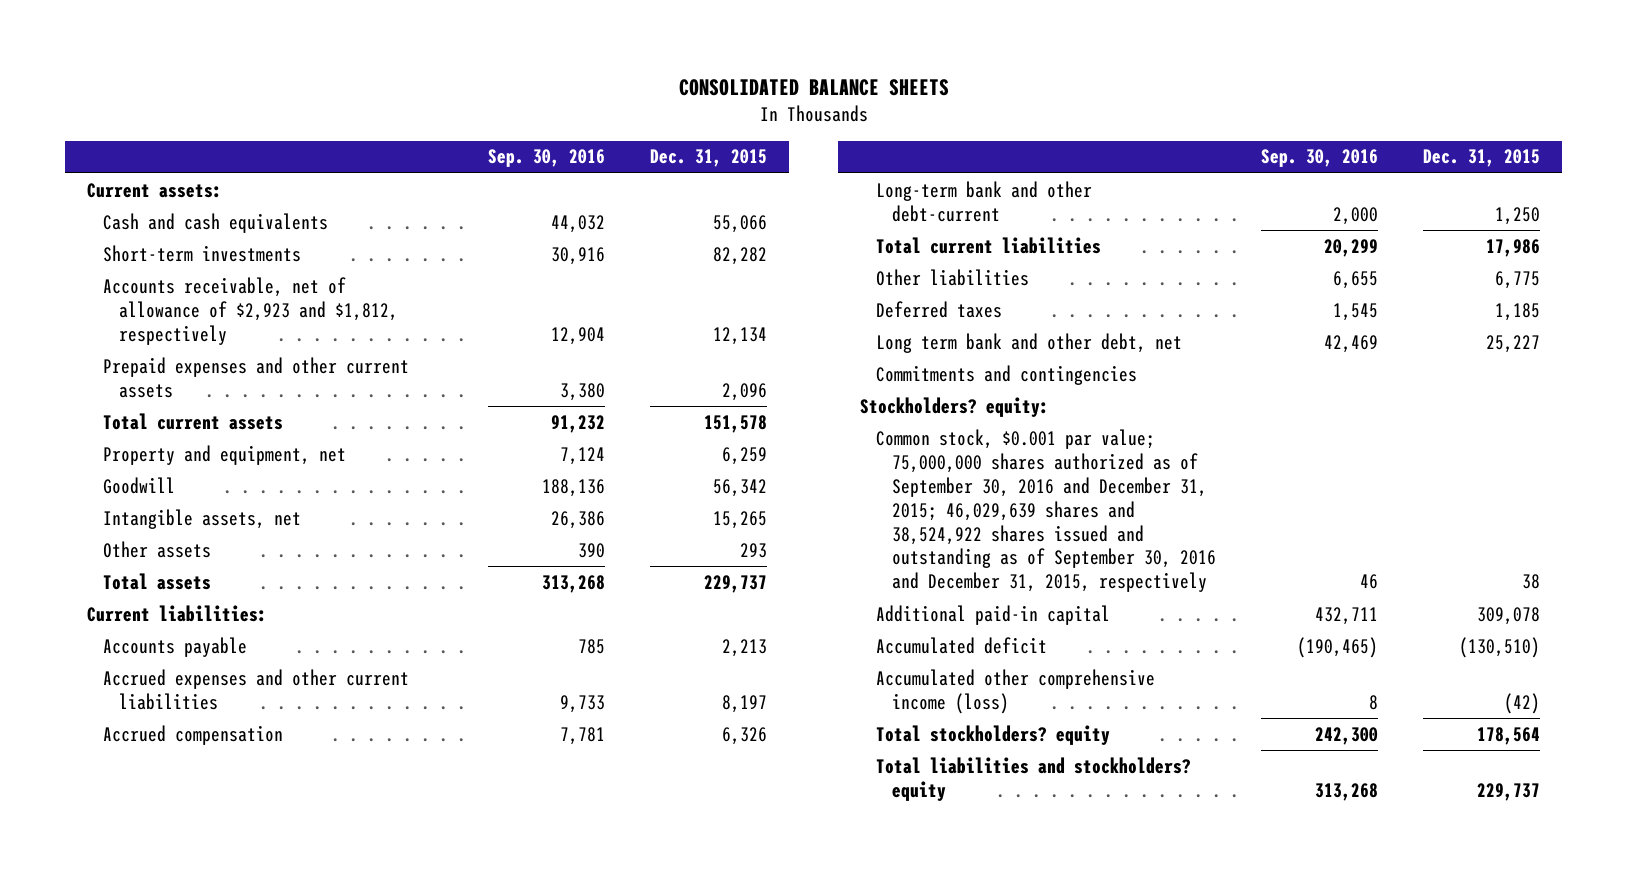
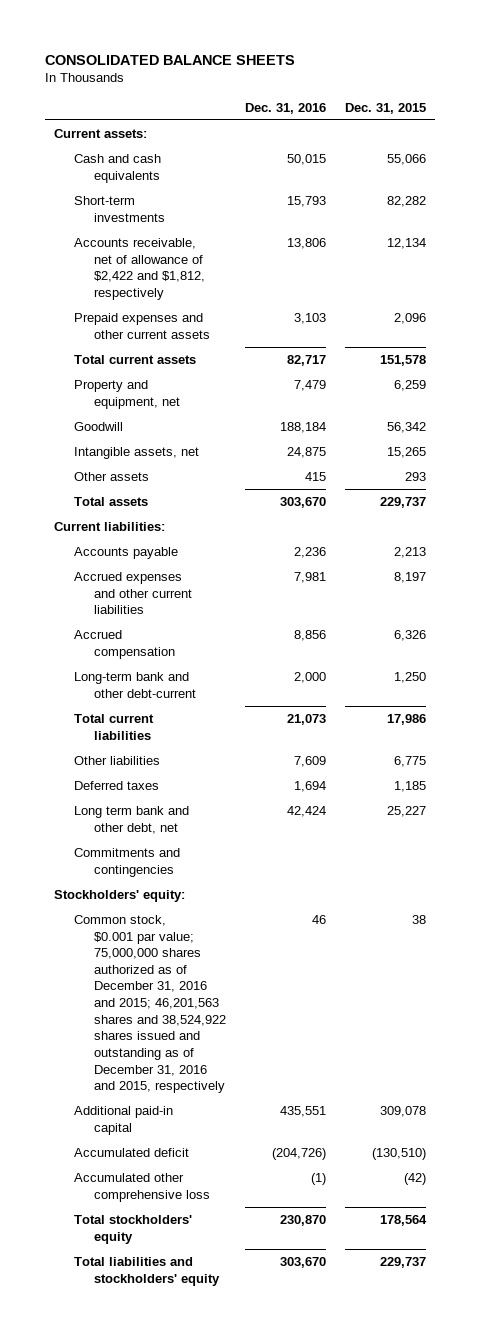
[488,149,606,168] Sep. 30, 2016 -> none
none -> [244,102,326,114] Dec. 31, 2016
[103,276,399,345] Accounts receivable, net of allowance of $2,923 and $1,812, respectively -> [74,237,205,300] Accounts receivable, net of allowance of $2,422 and $1,812, respectively
[860,396,1050,417] Stockholders? equity: -> [54,889,186,902] Stockholders' equity:
[876,428,1217,593] Common stock, $0.001 par value; 75,000,000 shares authorized as of September 30, 2016 and December 31, 2015; 46,029,639 shares and 38,524,922 shares issued and outstanding as of September 30, 2016 and December 31, 2015, respectively -> [74,914,226,1094] Common stock, $0.001 par value; 75,000,000 shares authorized as of December 31, 2016 and 2015; 46,201,563 shares and 38,524,922 shares issued and outstanding as of December 31, 2016 and 2015, respectively
[876,668,1156,714] Accumulated other comprehensive income (loss) -> [74,1172,210,1202] Accumulated other comprehensive loss
[876,724,1111,745] Total stockholders? equity -> [74,1214,193,1244] Total stockholders' equity
[876,756,1192,801] Total liabilities and stockholders? equity -> [74,1256,220,1286] Total liabilities and stockholders' equity

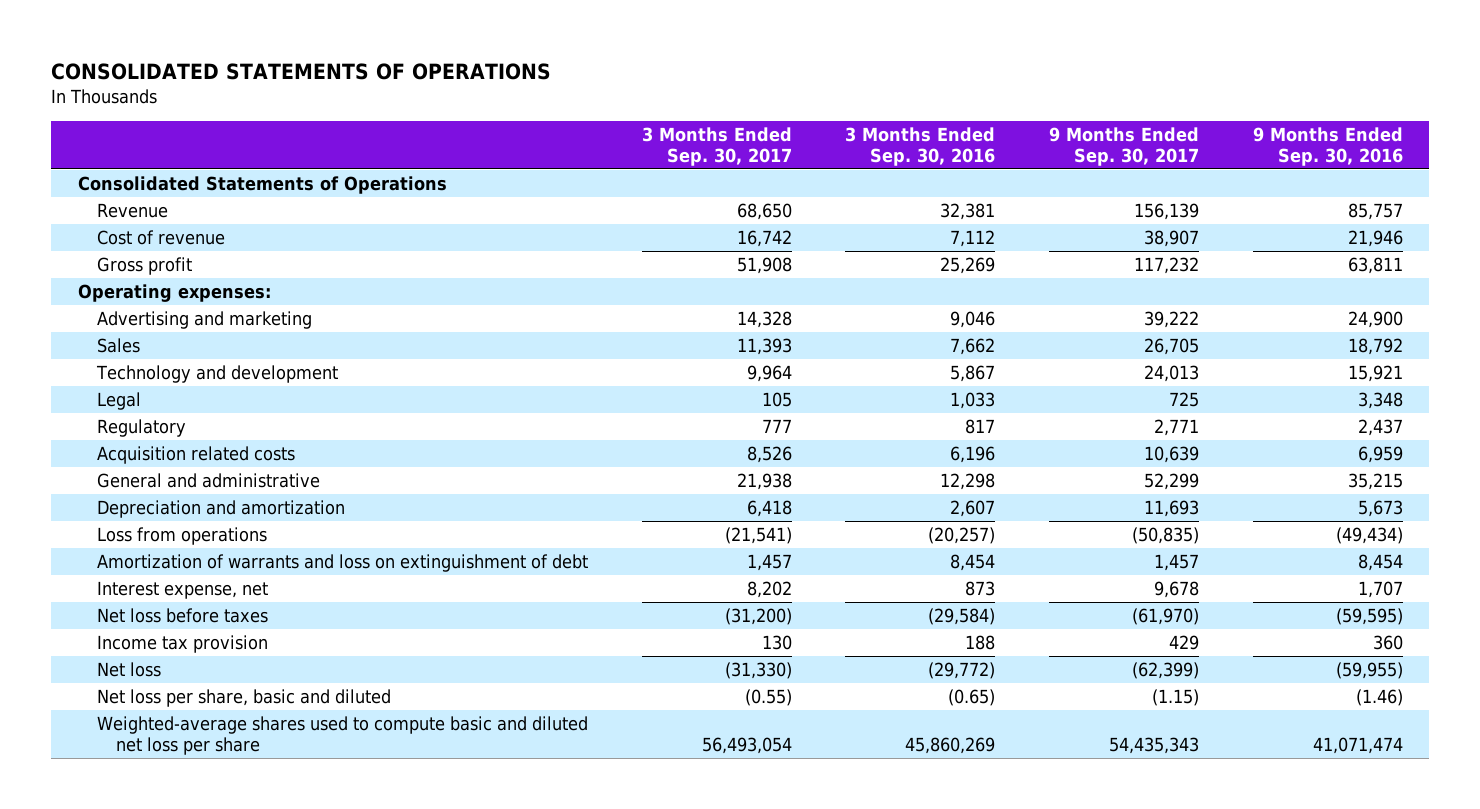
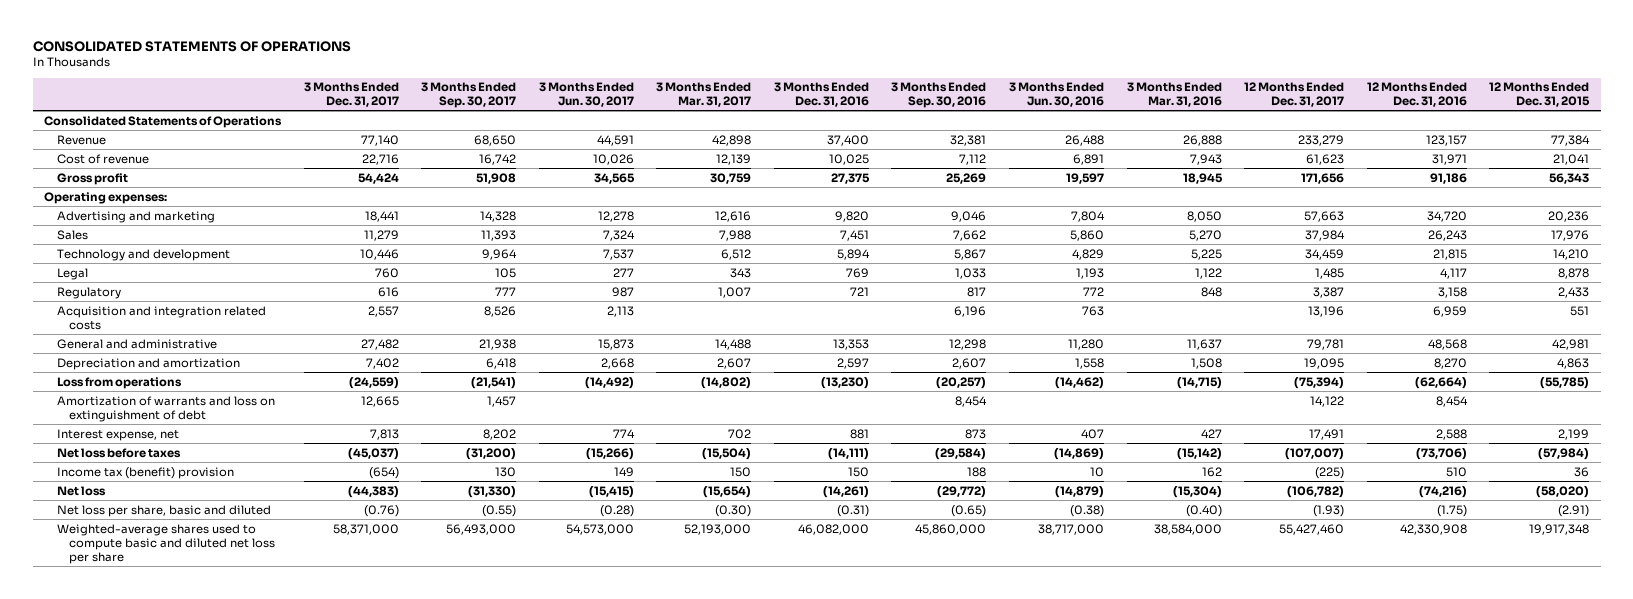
[1048,127,1199,166] 9 Months Ended Sep. 30, 2017 -> none
[1252,127,1403,166] 9 Months Ended Sep. 30, 2016 -> none
none -> [303,82,399,108] 3 Months Ended Dec. 31, 2017
none -> [538,82,634,108] 3 Months Ended Jun. 30, 2017
none -> [656,82,752,108] 3 Months Ended Mar. 31, 2017
none -> [773,82,869,108] 3 Months Ended Dec. 31, 2016
none -> [1009,82,1105,108] 3 Months Ended Jun. 30, 2016
none -> [1126,82,1222,108] 3 Months Ended Mar. 31, 2016
none -> [1244,82,1345,108] 12 Months Ended Dec. 31, 2017
none -> [1366,82,1467,108] 12 Months Ended Dec. 31, 2016
none -> [1489,82,1591,108] 12 Months Ended Dec. 31, 2015
[96,446,295,465] Acquisition related costs -> [56,305,266,330] Acquisition and integration related costs
[96,635,268,654] Income tax provision -> [56,466,234,479] Income tax (benefit) provision
[701,737,792,755] 56,493,054 -> [446,523,517,535] 56,493,000
[905,737,996,755] 45,860,269 -> [915,523,987,535] 45,860,000

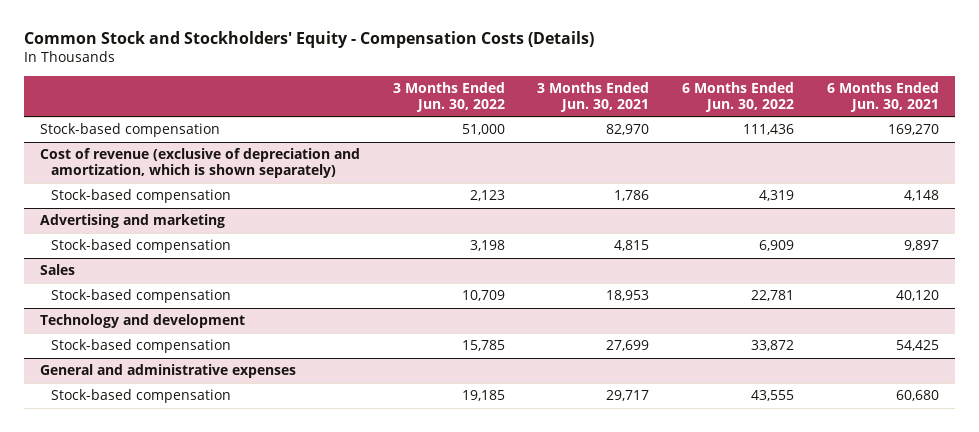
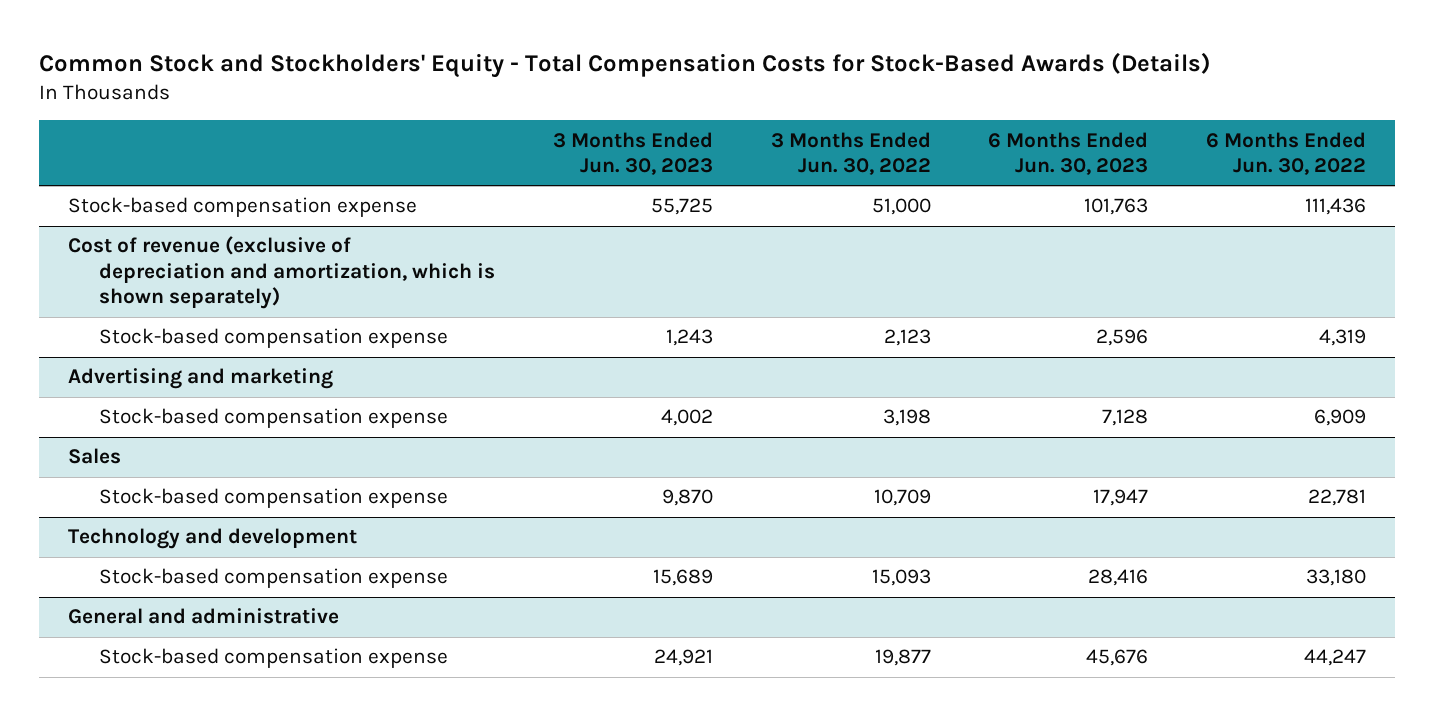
[23,31,594,49] Common Stock and Stockholders' Equity - Compensation Costs (Details) -> [38,52,1211,79] Common Stock and Stockholders' Equity - Total Compensation Costs for Stock-Based Awards (Details)
[537,81,650,112] 3 Months Ended Jun. 30, 2021 -> none
[826,81,939,112] 6 Months Ended Jun. 30, 2021 -> none
none -> [552,131,713,176] 3 Months Ended Jun. 30, 2023
none -> [988,131,1149,176] 6 Months Ended Jun. 30, 2023
[39,123,220,138] Stock-based compensation -> [67,197,417,218] Stock-based compensation expense
[50,189,231,204] Stock-based compensation -> [98,328,448,349] Stock-based compensation expense
[50,239,231,254] Stock-based compensation -> [98,408,448,429] Stock-based compensation expense
[50,289,231,304] Stock-based compensation -> [98,488,448,509] Stock-based compensation expense
[50,339,231,354] Stock-based compensation -> [98,568,448,589] Stock-based compensation expense
[461,340,505,352] 15,785 -> [871,569,931,587] 15,093
[751,340,795,352] 33,872 -> [1306,569,1367,587] 33,180
[39,364,296,379] General and administrative expenses -> [67,608,339,625] General and administrative
[50,389,231,404] Stock-based compensation -> [98,648,448,669] Stock-based compensation expense
[461,390,505,402] 19,185 -> [874,649,931,667] 19,877
[751,390,795,402] 43,555 -> [1304,649,1367,667] 44,247

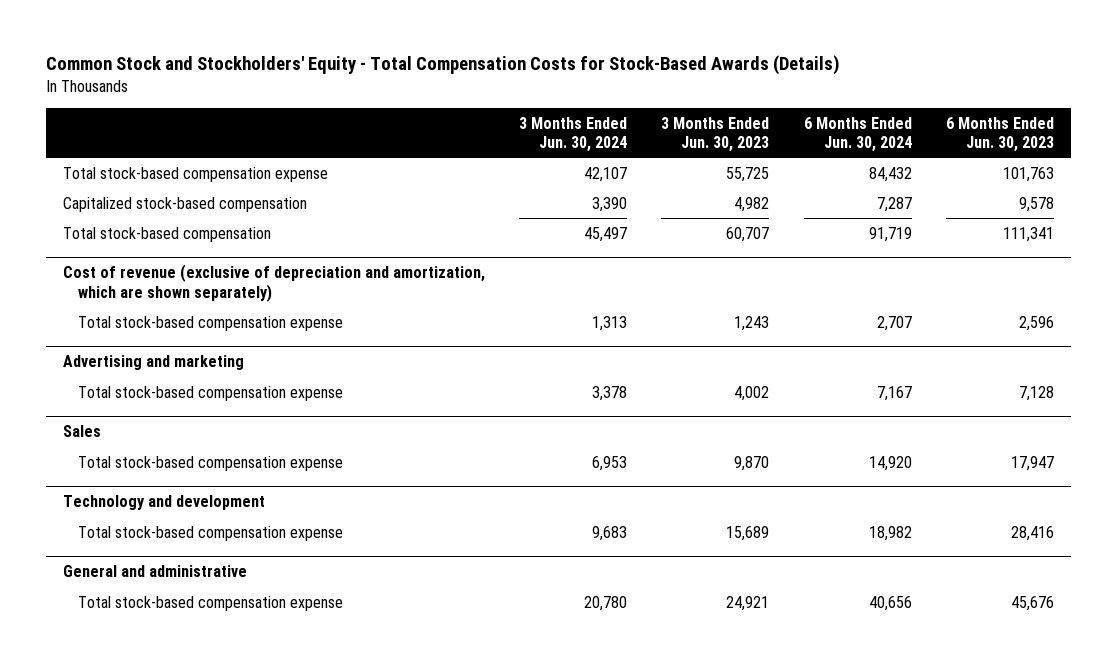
[770,131,931,176] 3 Months Ended Jun. 30, 2022 -> none
[1206,131,1367,176] 6 Months Ended Jun. 30, 2022 -> none
none -> [519,116,628,153] 3 Months Ended Jun. 30, 2024
none -> [803,116,912,153] 6 Months Ended Jun. 30, 2024
[67,197,417,218] Stock-based compensation expense -> [62,166,328,182] Total stock-based compensation expense
none -> [62,196,307,212] Capitalized stock-based compensation
none -> [62,226,271,242] Total stock-based compensation
[67,236,495,310] Cost of revenue (exclusive of depreciation and amortization, which is shown separately) -> [62,264,485,302] Cost of revenue (exclusive of depreciation and amortization, which are shown separately)
[98,328,448,349] Stock-based compensation expense -> [78,315,344,331] Total stock-based compensation expense
[98,408,448,429] Stock-based compensation expense -> [78,385,344,401] Total stock-based compensation expense
[98,488,448,509] Stock-based compensation expense -> [78,455,344,471] Total stock-based compensation expense
[98,568,448,589] Stock-based compensation expense -> [78,525,344,541] Total stock-based compensation expense
[98,648,448,669] Stock-based compensation expense -> [78,595,344,611] Total stock-based compensation expense

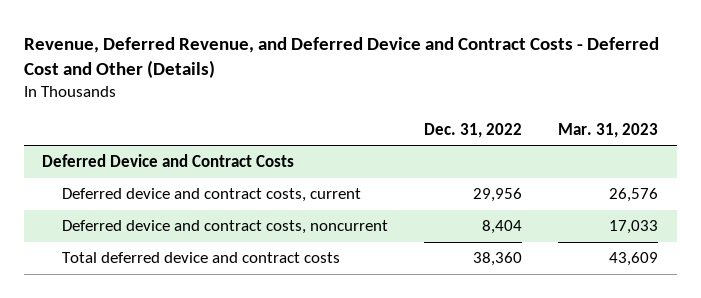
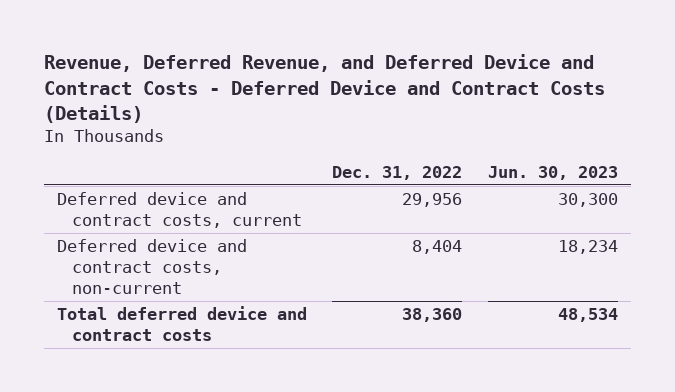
[24,36,660,78] Revenue, Deferred Revenue, and Deferred Device and Contract Costs - Deferred Cost and Other (Details) -> [43,54,605,124] Revenue, Deferred Revenue, and Deferred Device and Contract Costs - Deferred Device and Contract Costs (Details)
[558,122,659,138] Mar. 31, 2023 -> none
none -> [488,165,619,180] Jun. 30, 2023
[42,154,295,168] Deferred Device and Contract Costs -> none
[62,220,389,235] Deferred device and contract costs, noncurrent -> [56,239,247,295] Deferred device and contract costs, non-current

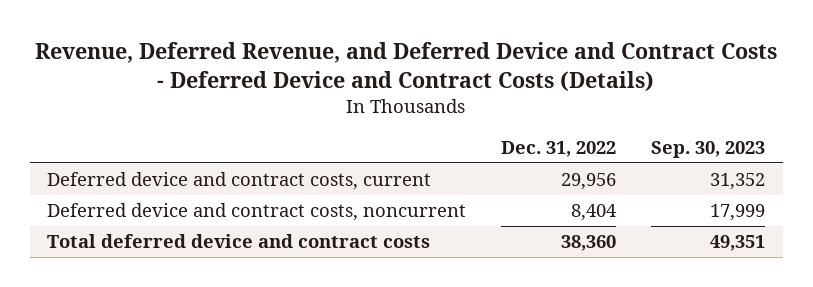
[488,165,619,180] Jun. 30, 2023 -> none
none -> [651,140,766,158] Sep. 30, 2023
[56,239,247,295] Deferred device and contract costs, non-current -> [47,203,467,222] Deferred device and contract costs, noncurrent

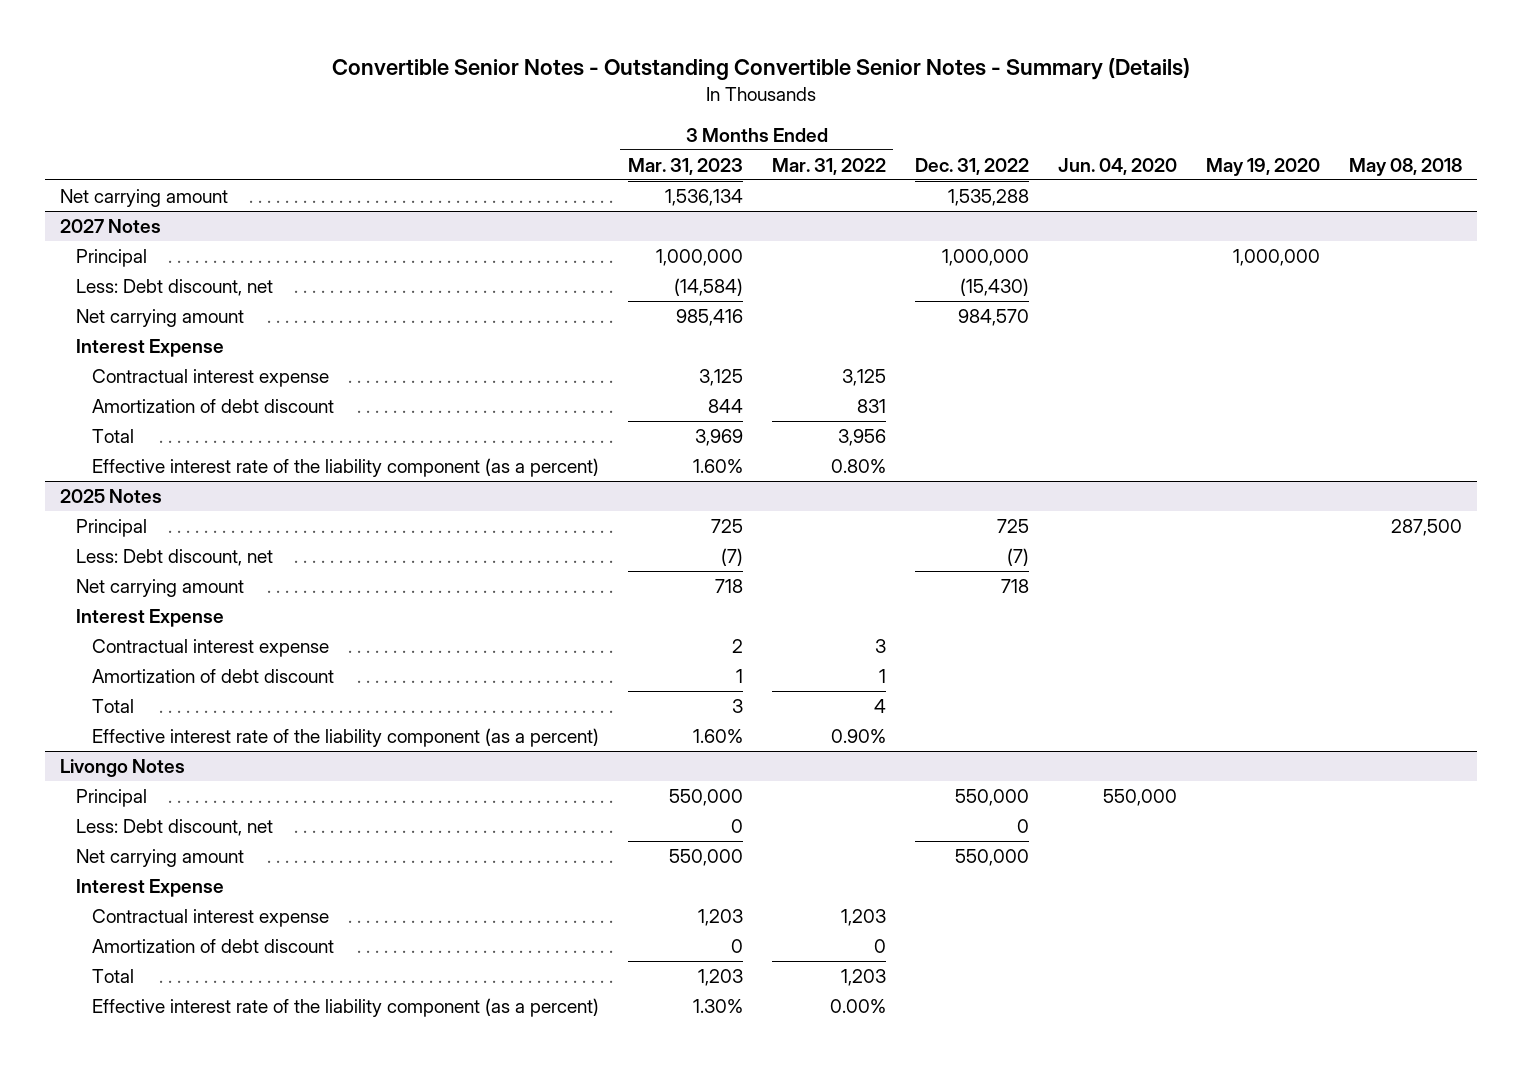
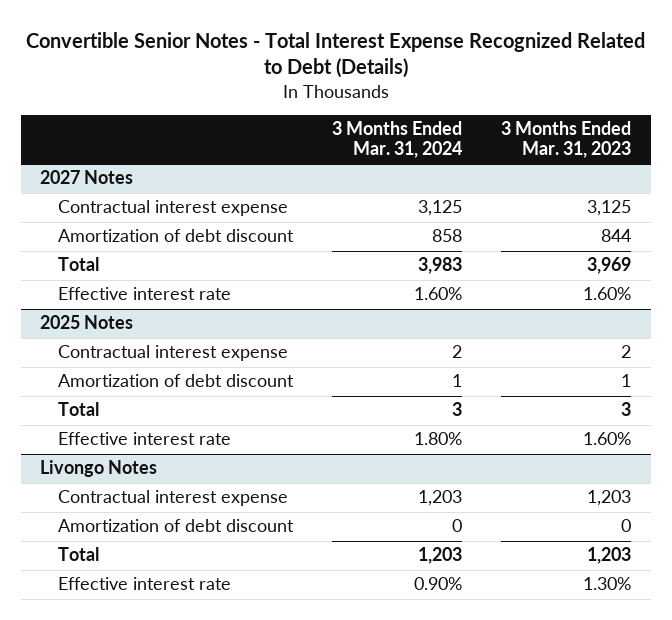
[331,57,1190,80] Convertible Senior Notes - Outstanding Convertible Senior Notes - Summary (Details) -> [25,31,645,79] Convertible Senior Notes - Total Interest Expense Recognized Related to Debt (Details)
[771,157,886,175] Mar. 31, 2022 -> none
[914,157,1029,175] Dec. 31, 2022 -> none
[1058,157,1178,175] Jun. 04, 2020 -> none
[1206,157,1321,176] May 19, 2020 -> none
[1349,157,1463,176] May 08, 2018 -> none
none -> [332,121,463,159] 3 Months Ended Mar. 31, 2024
[59,189,228,208] Net carrying amount -> none
[75,249,147,268] Principal -> none
[75,279,273,297] Less: Debt discount, net -> none
[75,309,244,328] Net carrying amount -> none
[75,339,224,358] Interest Expense -> none
[91,458,599,478] Effective interest rate of the liability component (as a percent) -> [57,287,231,301] Effective interest rate
[75,519,147,538] Principal -> none
[75,549,273,567] Less: Debt discount, net -> none
[75,579,244,598] Net carrying amount -> none
[75,609,224,628] Interest Expense -> none
[91,728,599,748] Effective interest rate of the liability component (as a percent) -> [57,432,231,446] Effective interest rate
[75,789,147,808] Principal -> none
[75,819,273,837] Less: Debt discount, net -> none
[75,849,244,868] Net carrying amount -> none
[75,879,224,898] Interest Expense -> none
[91,998,599,1018] Effective interest rate of the liability component (as a percent) -> [57,577,231,591] Effective interest rate

